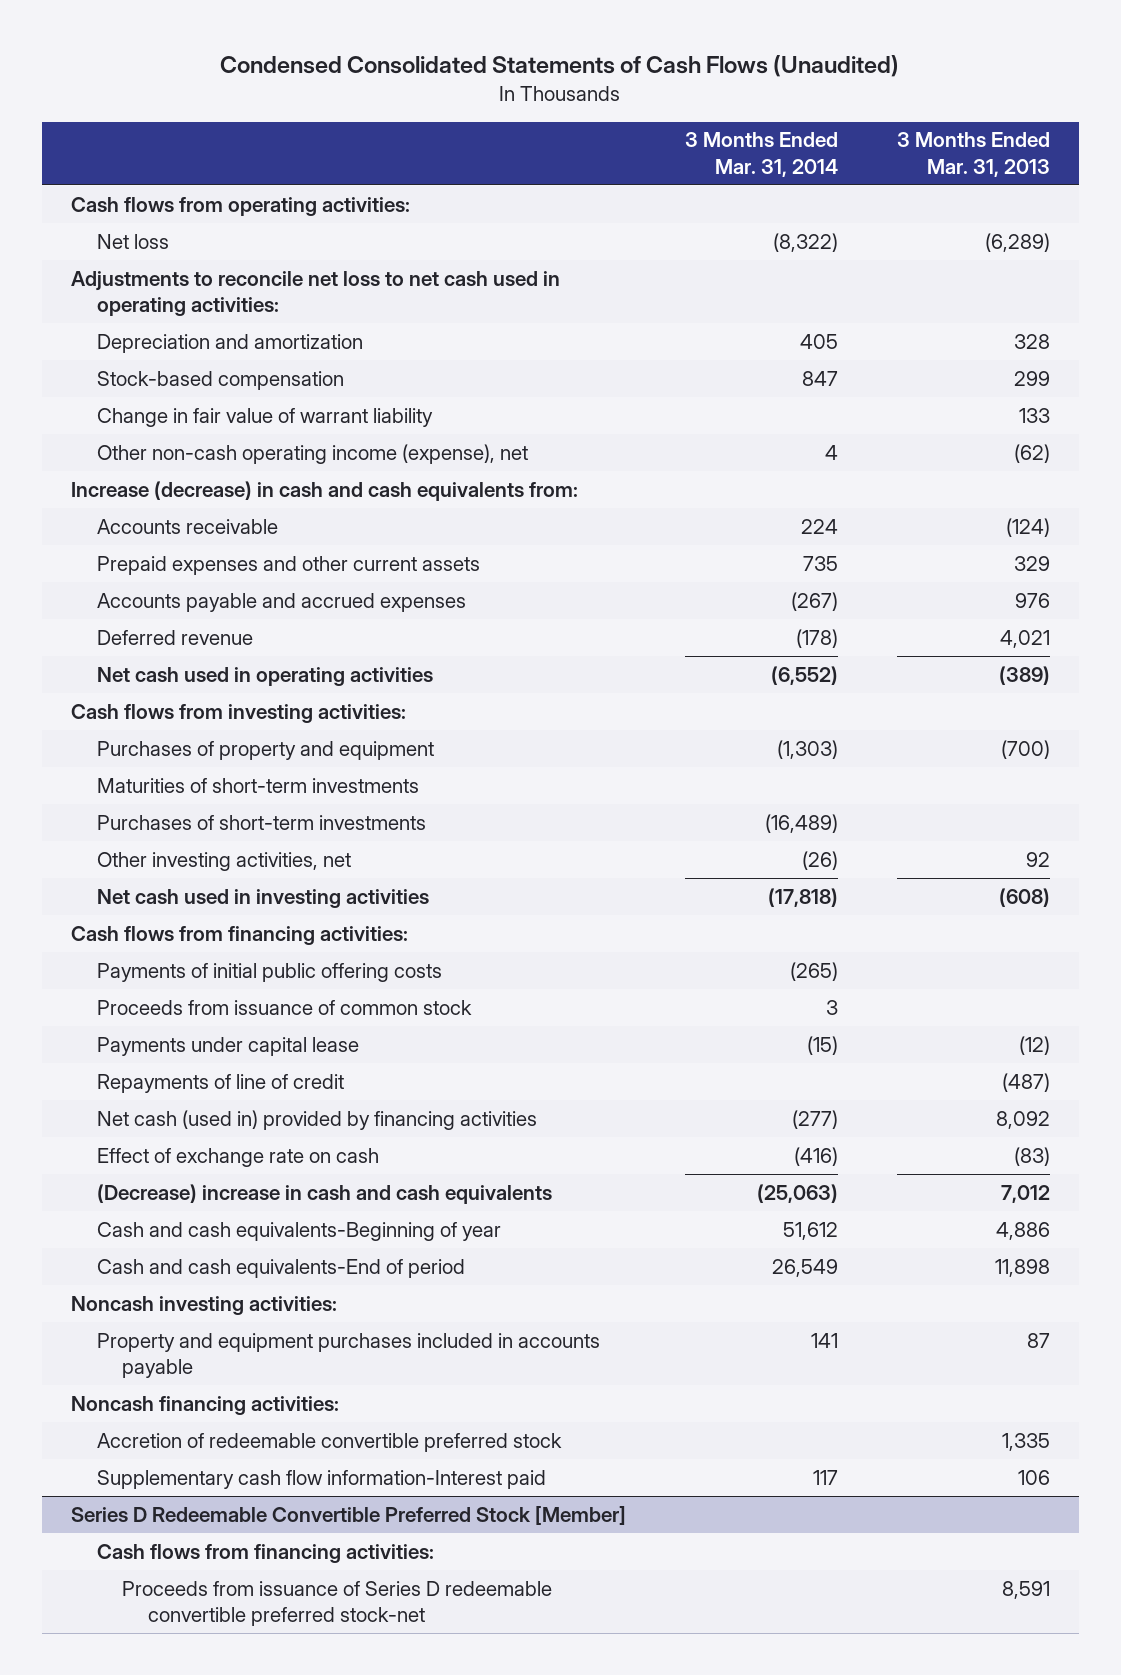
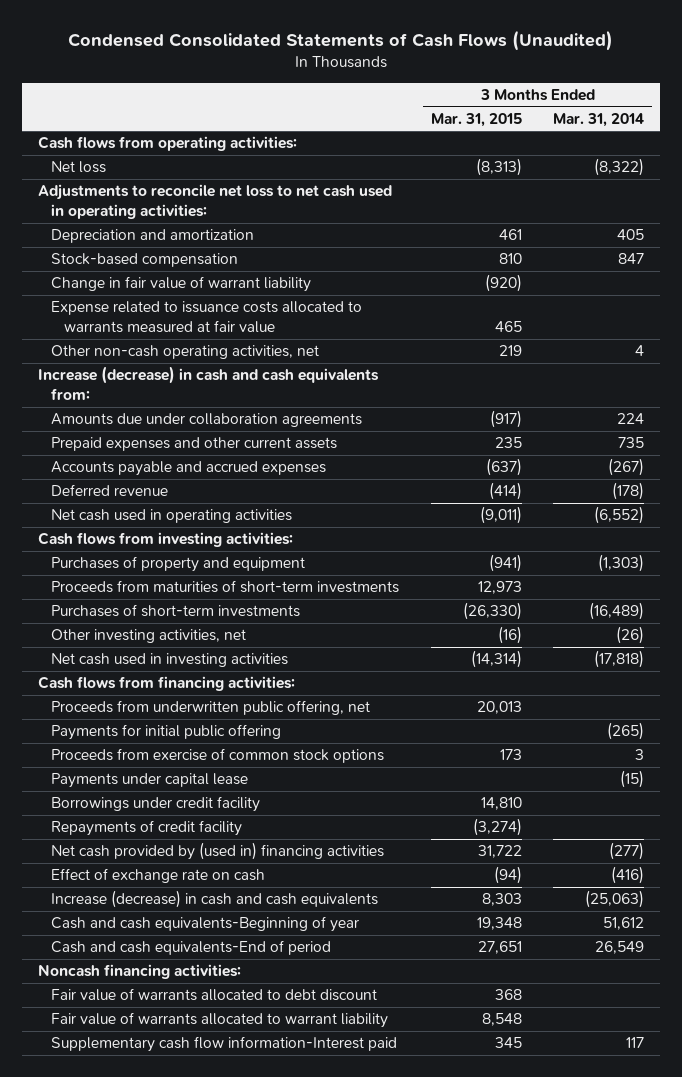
[896,132,1050,177] 3 Months Ended Mar. 31, 2013 -> none
none -> [430,112,522,127] Mar. 31, 2015
none -> [51,301,363,333] Expense related to issuance costs allocated to warrants measured at fair value
[96,443,528,464] Other non-cash operating income (expense), net -> [51,345,320,360] Other non-cash operating activities, net
[96,518,278,534] Accounts receivable -> [51,413,363,428] Amounts due under collaboration agreements
[96,777,419,793] Maturities of short-term investments -> [51,580,400,594] Proceeds from maturities of short-term investments
none -> [51,700,371,716] Proceeds from underwritten public offering, net
[96,962,442,982] Payments of initial public offering costs -> [51,724,282,741] Payments for initial public offering
[96,999,472,1015] Proceeds from issuance of common stock -> [51,748,385,764] Proceeds from exercise of common stock options
none -> [51,796,261,813] Borrowings under credit facility
[96,1073,344,1093] Repayments of line of credit -> [51,820,243,837] Repayments of credit facility
[96,1109,537,1130] Net cash (used in) provided by financing activities -> [51,842,385,861] Net cash provided by (used in) financing activities
[96,1183,552,1204] (Decrease) increase in cash and cash equivalents -> [51,890,379,909] Increase (decrease) in cash and cash equivalents
[71,1295,338,1315] Noncash investing activities: -> none
[96,1332,600,1379] Property and equipment purchases included in accounts payable -> none
[96,1432,562,1452] Accretion of redeemable convertible preferred stock -> none
none -> [51,988,378,1002] Fair value of warrants allocated to debt discount
none -> [51,1012,389,1029] Fair value of warrants allocated to warrant liability
[71,1505,627,1525] Series D Redeemable Convertible Preferred Stock [Member] -> none
[96,1543,434,1563] Cash flows from financing activities: -> none
[122,1580,553,1627] Proceeds from issuance of Series D redeemable convertible preferred stock-net -> none

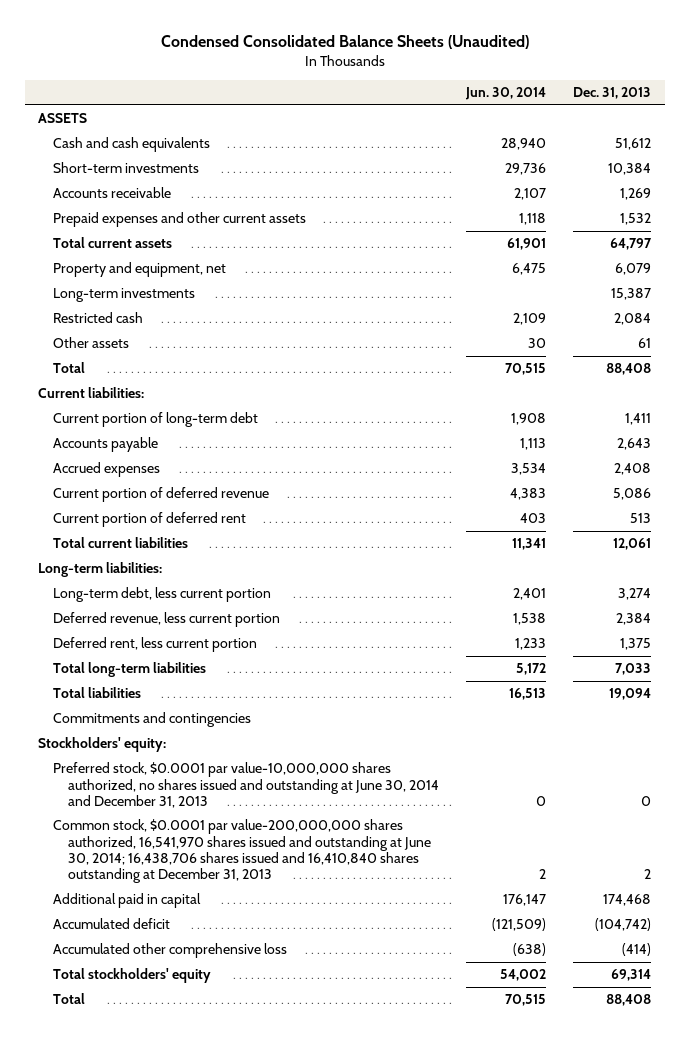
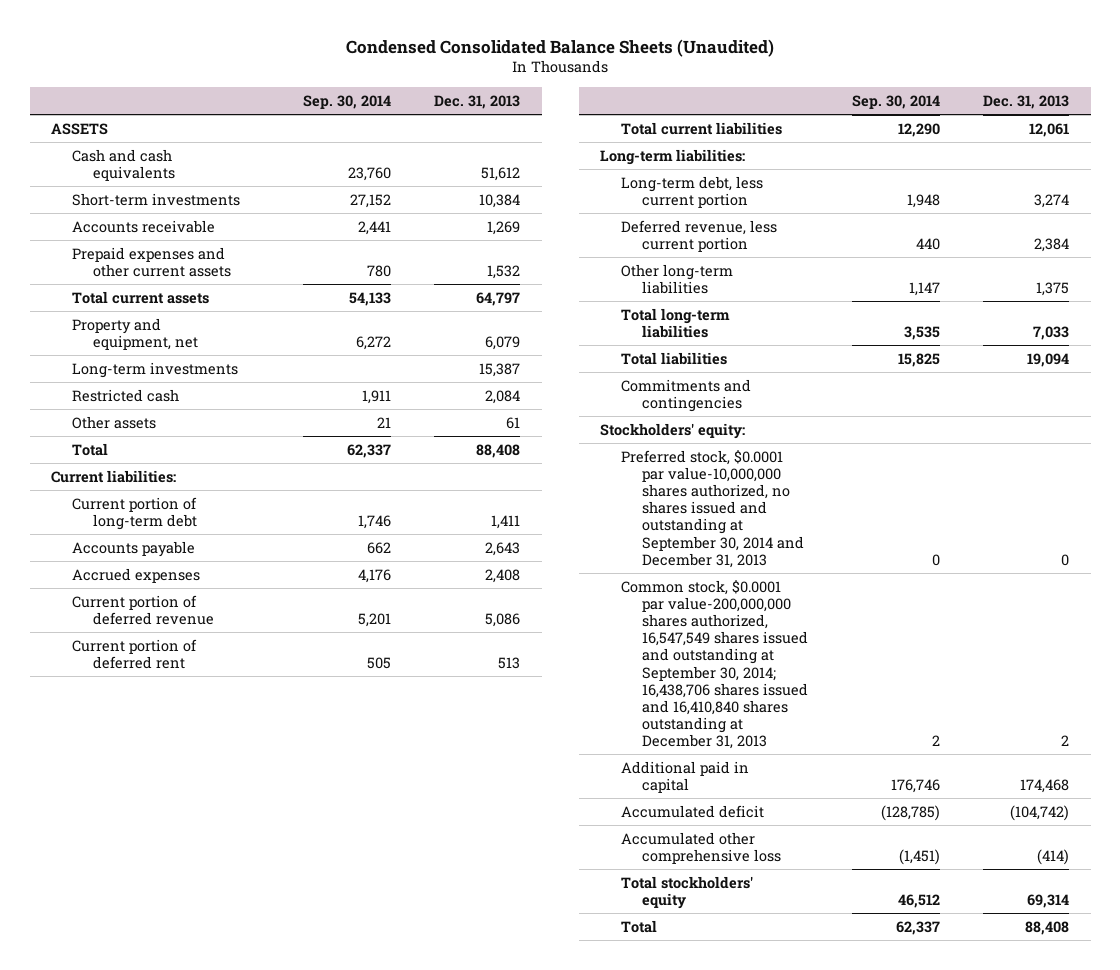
[464,87,546,101] Jun. 30, 2014 -> none
none -> [302,95,391,110] Sep. 30, 2014
[53,637,258,653] Deferred rent, less current portion -> [621,263,734,294] Other long-term liabilities
[53,762,439,808] Preferred stock, $0.0001 par value-10,000,000 shares authorized, no shares issued and outstanding at June 30, 2014 and December 31, 2013 -> [621,449,805,568] Preferred stock, $0.0001 par value-10,000,000 shares authorized, no shares issued and outstanding at September 30, 2014 and December 31, 2013
[53,819,431,884] Common stock, $0.0001 par value-200,000,000 shares authorized, 16,541,970 shares issued and outstanding at June 30, 2014; 16,438,706 shares issued and 16,410,840 shares outstanding at December 31, 2013 -> [621,579,809,750] Common stock, $0.0001 par value-200,000,000 shares authorized, 16,547,549 shares issued and outstanding at September 30, 2014; 16,438,706 shares issued and 16,410,840 shares outstanding at December 31, 2013

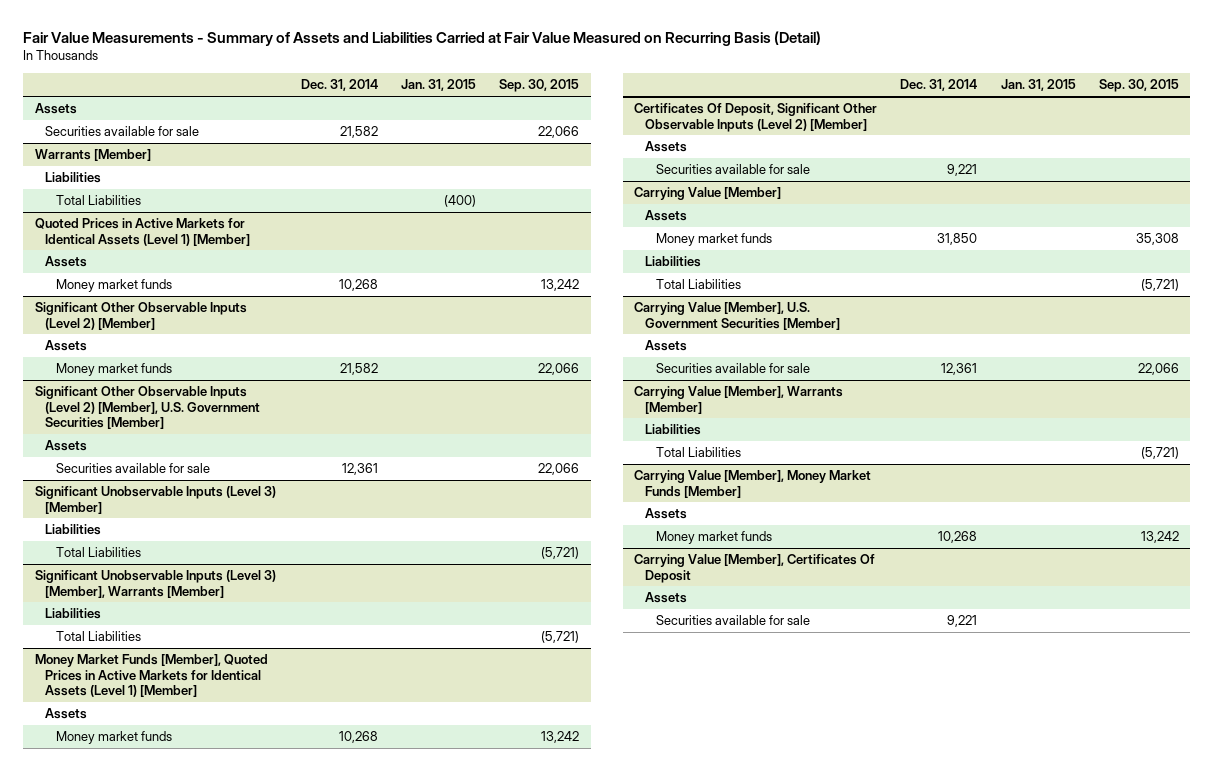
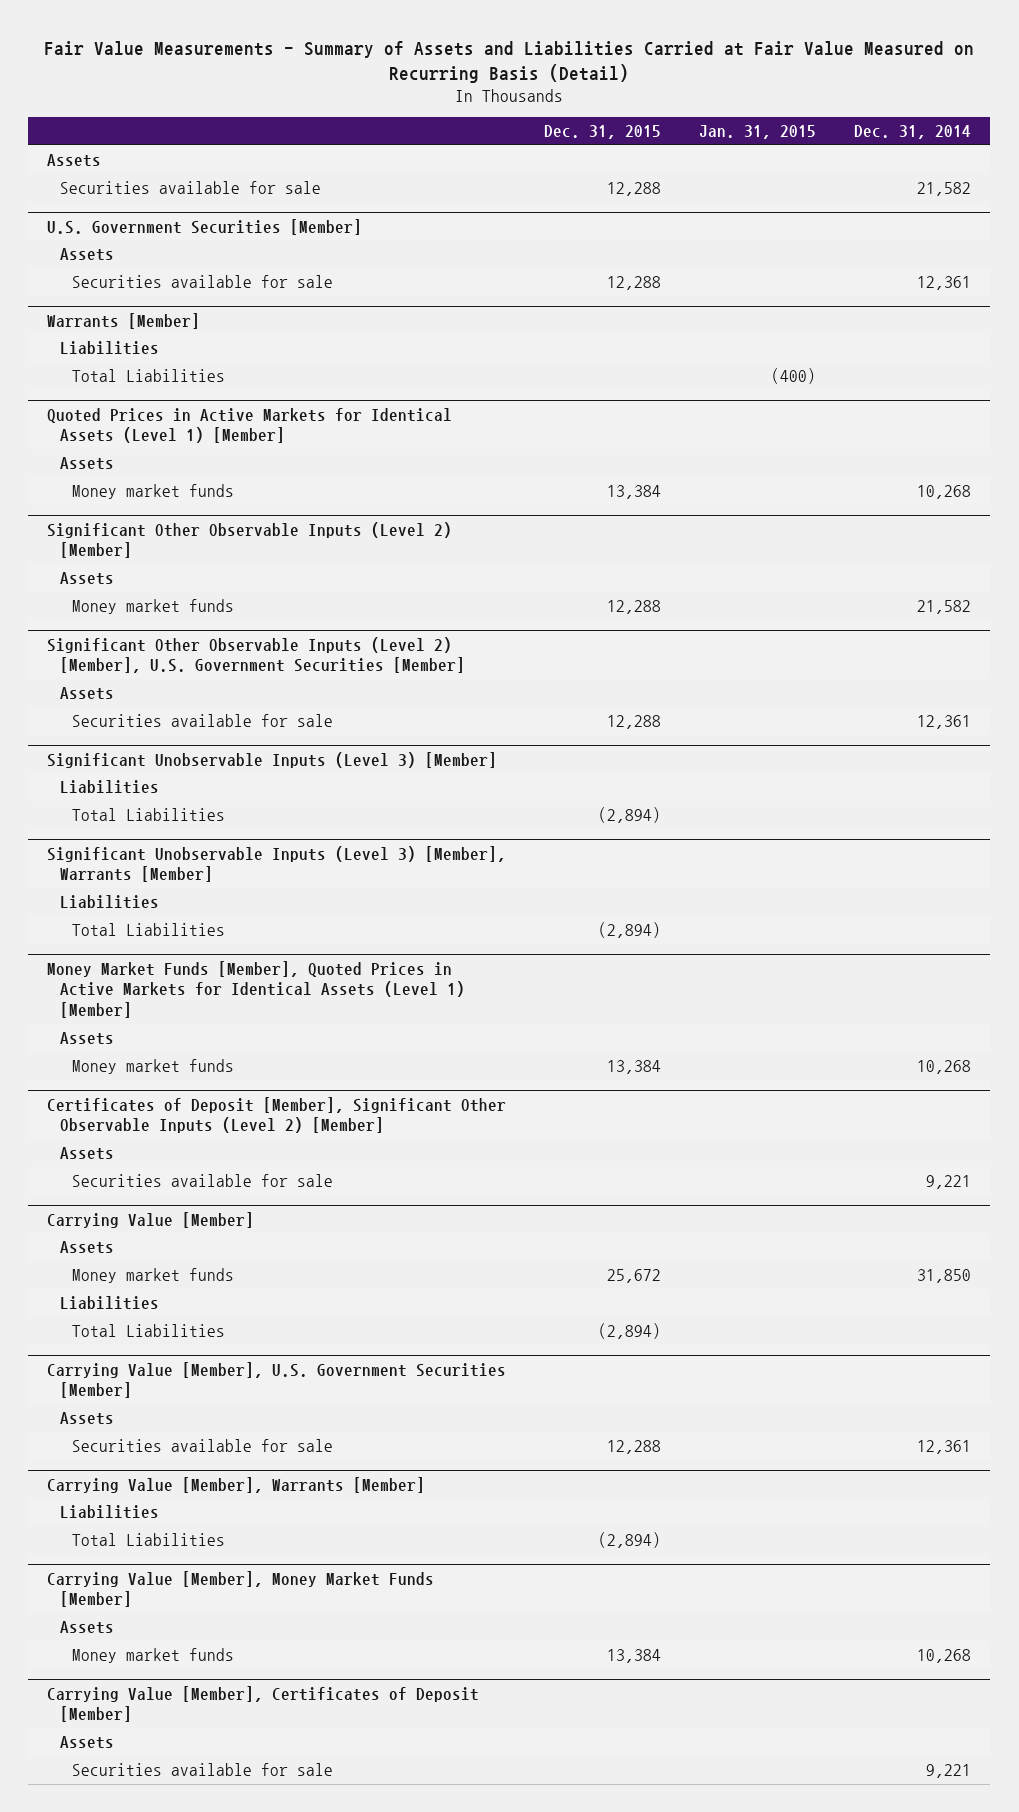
[499,79,580,93] Sep. 30, 2015 -> none
none -> [544,125,662,140] Dec. 31, 2015
none -> [47,218,363,235] U.S. Government Securities [Member]
none -> [59,248,114,262] Assets
none -> [71,275,333,289] Securities available for sale
[634,103,878,132] Certificates Of Deposit, Significant Other Observable Inputs (Level 2) [Member] -> [47,1096,507,1134] Certificates of Deposit [Member], Significant Other Observable Inputs (Level 2) [Member]
[634,554,876,583] Carrying Value [Member], Certificates Of Deposit -> [47,1685,480,1723] Carrying Value [Member], Certificates of Deposit [Member]

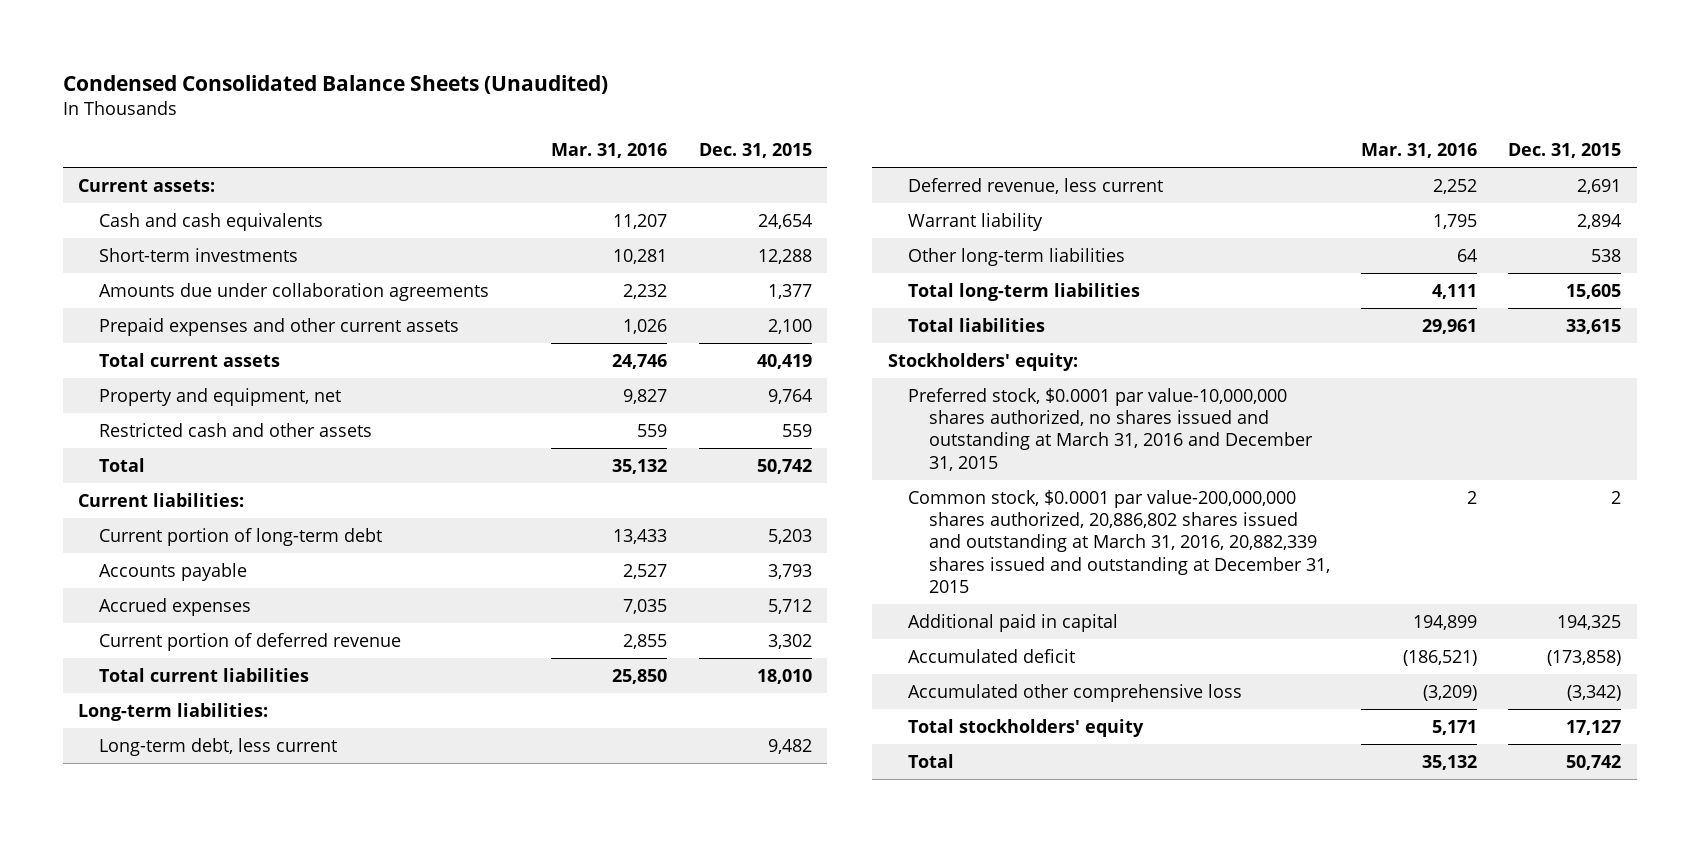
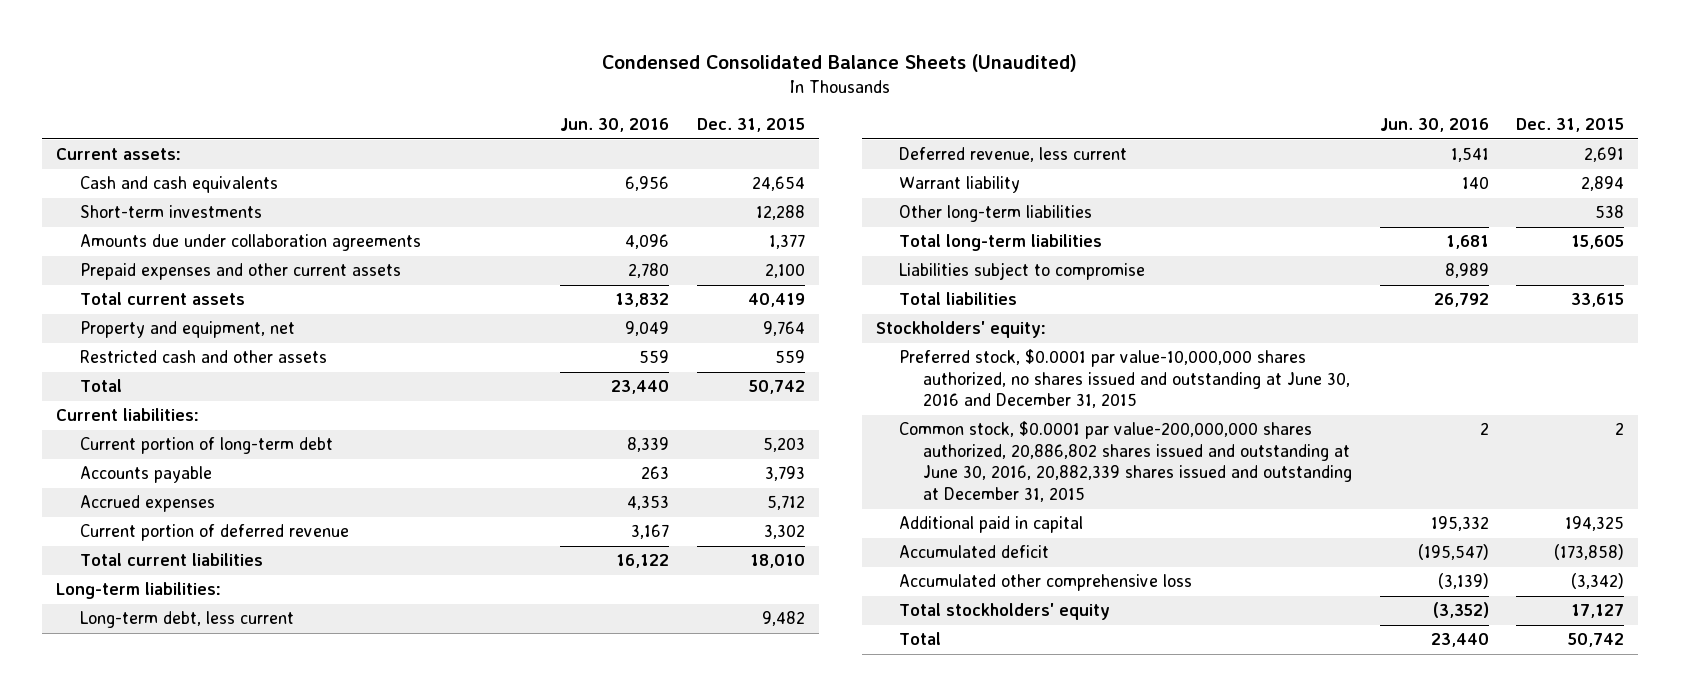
[551,143,668,159] Mar. 31, 2016 -> none
none -> [560,118,670,133] Jun. 30, 2016
none -> [899,262,1146,281] Liabilities subject to compromise
[908,387,1313,471] Preferred stock, $0.0001 par value-10,000,000 shares authorized, no shares issued and outstanding at March 31, 2016 and December 31, 2015 -> [899,349,1350,409] Preferred stock, $0.0001 par value-10,000,000 shares authorized, no shares issued and outstanding at June 30, 2016 and December 31, 2015
[908,489,1330,594] Common stock, $0.0001 par value-200,000,000 shares authorized, 20,886,802 shares issued and outstanding at March 31, 2016, 20,882,339 shares issued and outstanding at December 31, 2015 -> [899,421,1352,503] Common stock, $0.0001 par value-200,000,000 shares authorized, 20,886,802 shares issued and outstanding at June 30, 2016, 20,882,339 shares issued and outstanding at December 31, 2015

